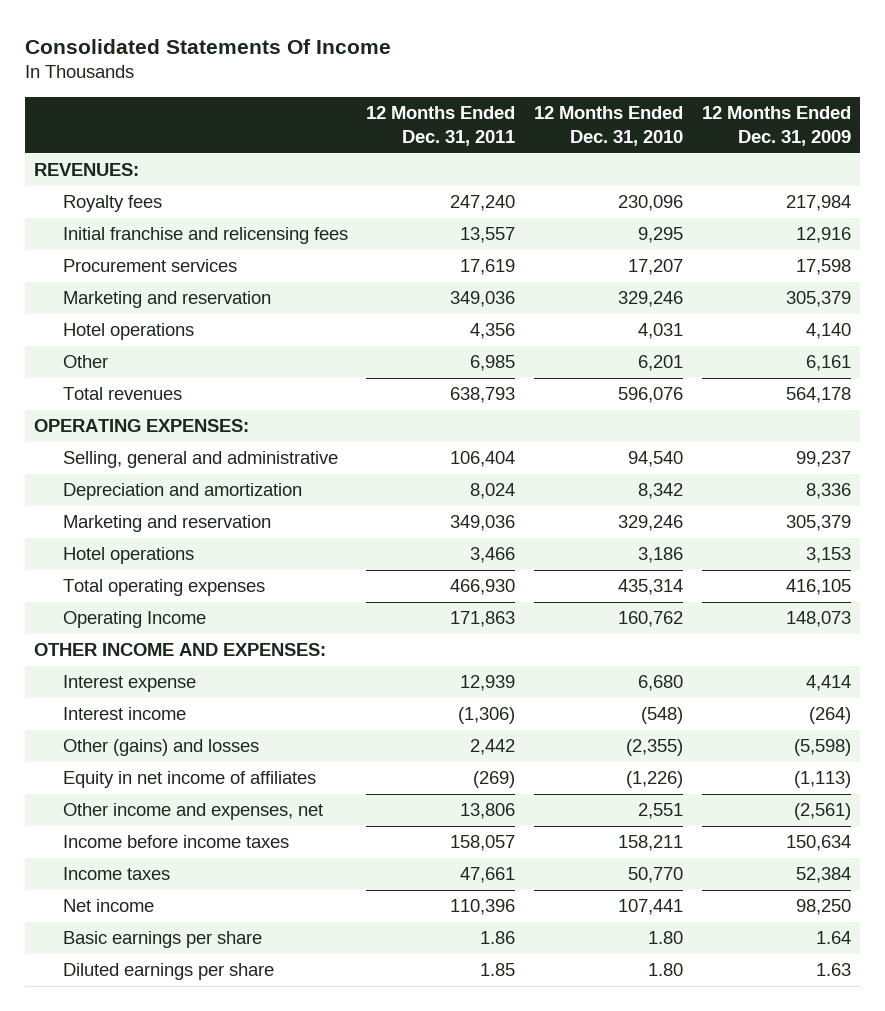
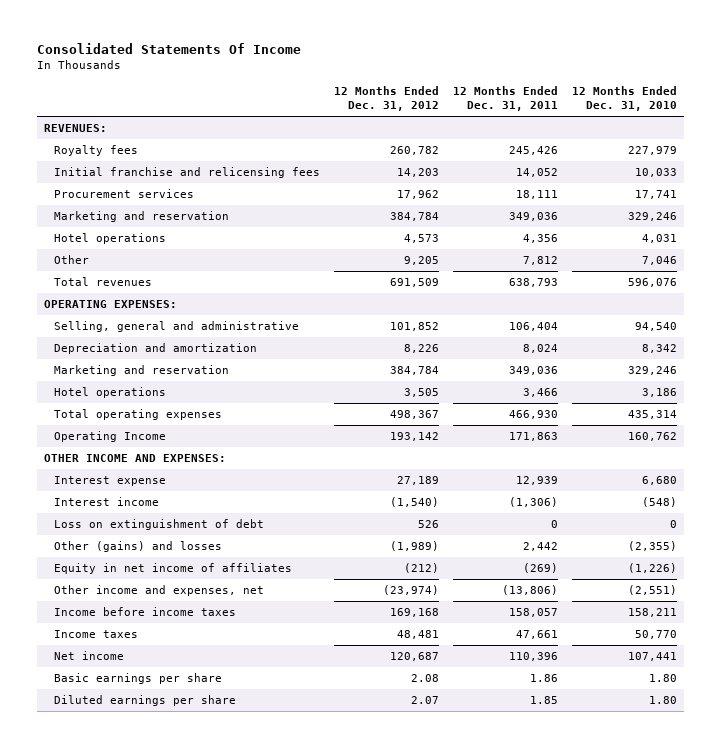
[701,106,851,146] 12 Months Ended Dec. 31, 2009 -> none
none -> [333,85,439,112] 12 Months Ended Dec. 31, 2012
[450,195,516,212] 247,240 -> [509,145,559,155] 245,426
[618,195,684,212] 230,096 -> [628,145,678,155] 227,979
[460,227,516,244] 13,557 -> [516,167,559,177] 14,052
[638,227,684,244] 9,295 -> [635,167,678,177] 10,033
[460,259,516,276] 17,619 -> [516,189,559,199] 18,111
[628,259,684,276] 17,207 -> [635,189,678,199] 17,741
[470,355,516,372] 6,985 -> [523,255,559,265] 7,812
[638,355,684,372] 6,201 -> [642,255,678,265] 7,046
none -> [53,518,264,530] Loss on extinguishment of debt
[460,803,516,820] 13,806 -> [502,584,559,595] (13,806)
[638,803,684,820] 2,551 -> [628,584,678,595] (2,551)

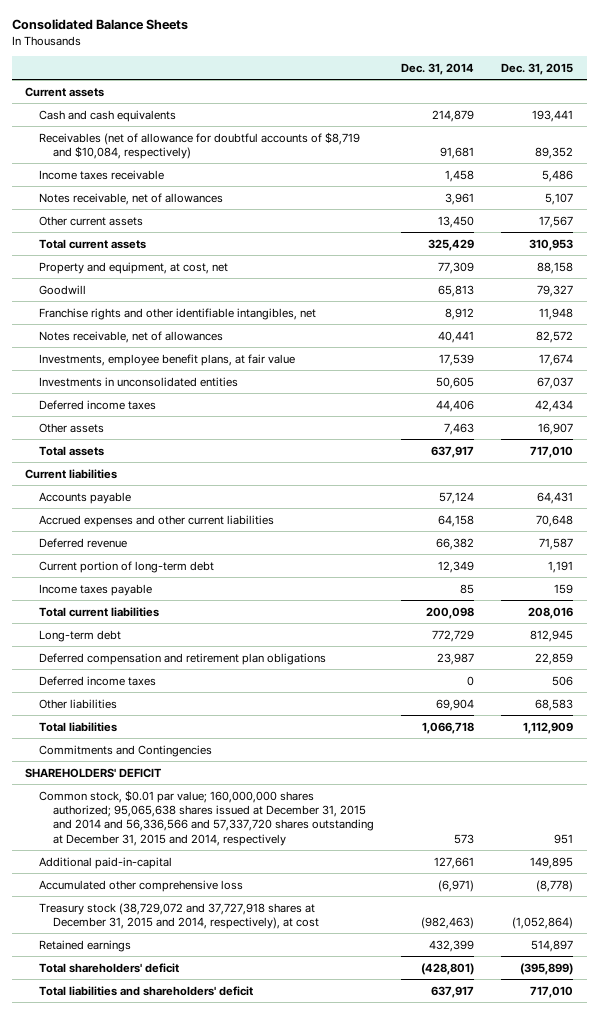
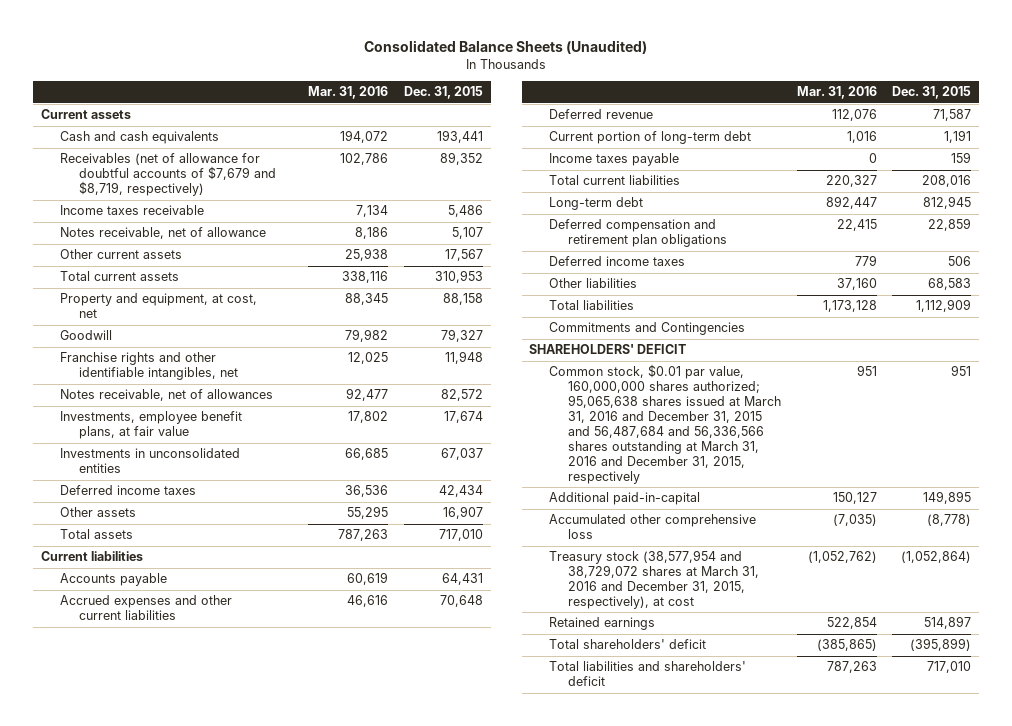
[11,19,188,31] Consolidated Balance Sheets -> [364,40,648,55] Consolidated Balance Sheets (Unaudited)
[401,62,475,75] Dec. 31, 2014 -> none
none -> [308,86,389,100] Mar. 31, 2016
[39,131,361,159] Receivables (net of allowance for doubtful accounts of $8,719 and $10,084, respectively) -> [60,153,277,197] Receivables (net of allowance for doubtful accounts of $7,679 and $8,719, respectively)
[39,192,224,205] Notes receivable, net of allowances -> [60,227,267,240] Notes receivable, net of allowance
[39,789,375,846] Common stock, $0.01 par value; 160,000,000 shares authorized; 95,065,638 shares issued at December 31, 2015 and 2014 and 56,336,566 and 57,337,720 shares outstanding at December 31, 2015 and 2014, respectively -> [548,364,781,484] Common stock, $0.01 par value, 160,000,000 shares authorized; 95,065,638 shares issued at March 31, 2016 and December 31, 2015 and 56,487,684 and 56,336,566 shares outstanding at March 31, 2016 and December 31, 2015, respectively
[39,902,320,929] Treasury stock (38,729,072 and 37,727,918 shares at December 31, 2015 and 2014, respectively), at cost -> [548,550,759,610] Treasury stock (38,577,954 and 38,729,072 shares at March 31, 2016 and December 31, 2015, respectively), at cost

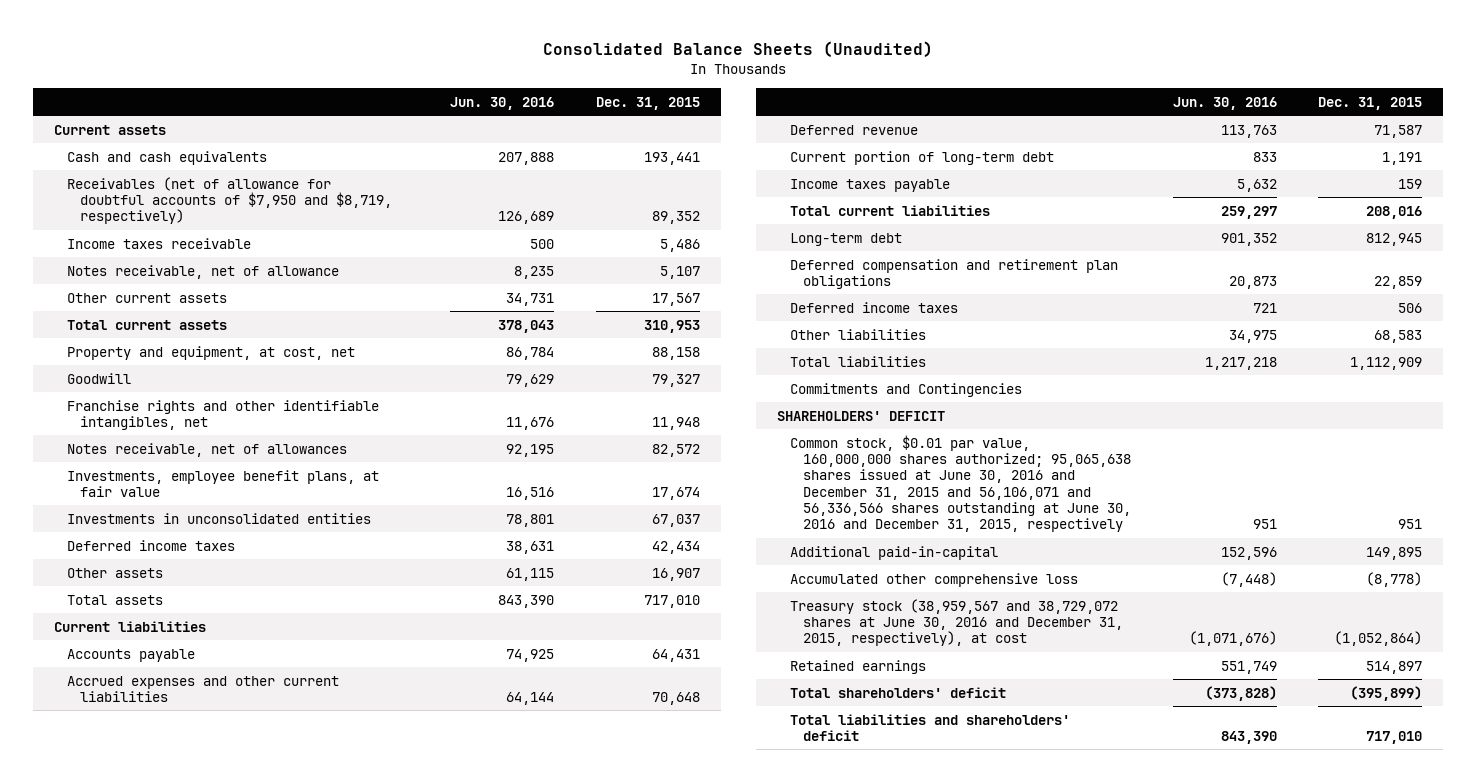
[308,86,389,100] Mar. 31, 2016 -> none
none -> [449,96,554,110] Jun. 30, 2016
[60,153,277,197] Receivables (net of allowance for doubtful accounts of $7,679 and $8,719, respectively) -> [67,176,393,225] Receivables (net of allowance for doubtful accounts of $7,950 and $8,719, respectively)
[548,364,781,484] Common stock, $0.01 par value, 160,000,000 shares authorized; 95,065,638 shares issued at March 31, 2016 and December 31, 2015 and 56,487,684 and 56,336,566 shares outstanding at March 31, 2016 and December 31, 2015, respectively -> [789,434,1131,533] Common stock, $0.01 par value, 160,000,000 shares authorized; 95,065,638 shares issued at June 30, 2016 and December 31, 2015 and 56,106,071 and 56,336,566 shares outstanding at June 30, 2016 and December 31, 2015, respectively
[548,550,759,610] Treasury stock (38,577,954 and 38,729,072 shares at March 31, 2016 and December 31, 2015, respectively), at cost -> [789,598,1123,647] Treasury stock (38,959,567 and 38,729,072 shares at June 30, 2016 and December 31, 2015, respectively), at cost

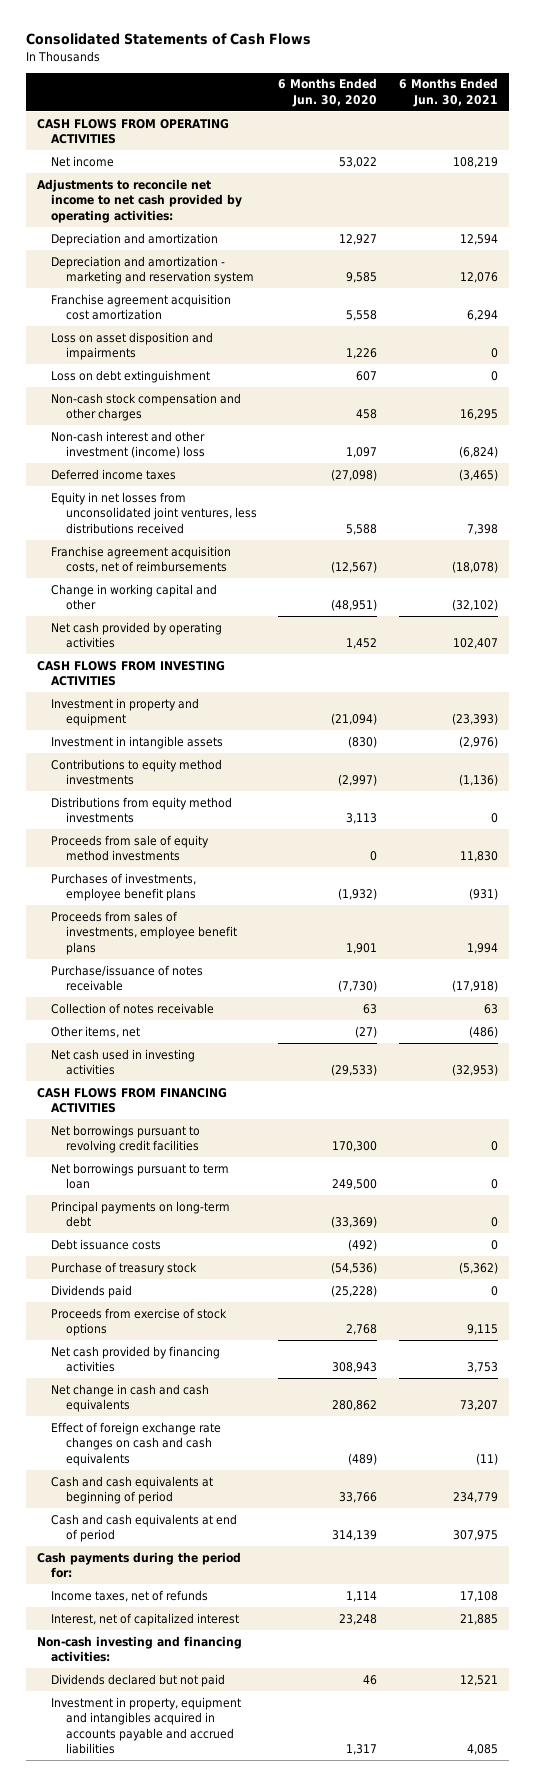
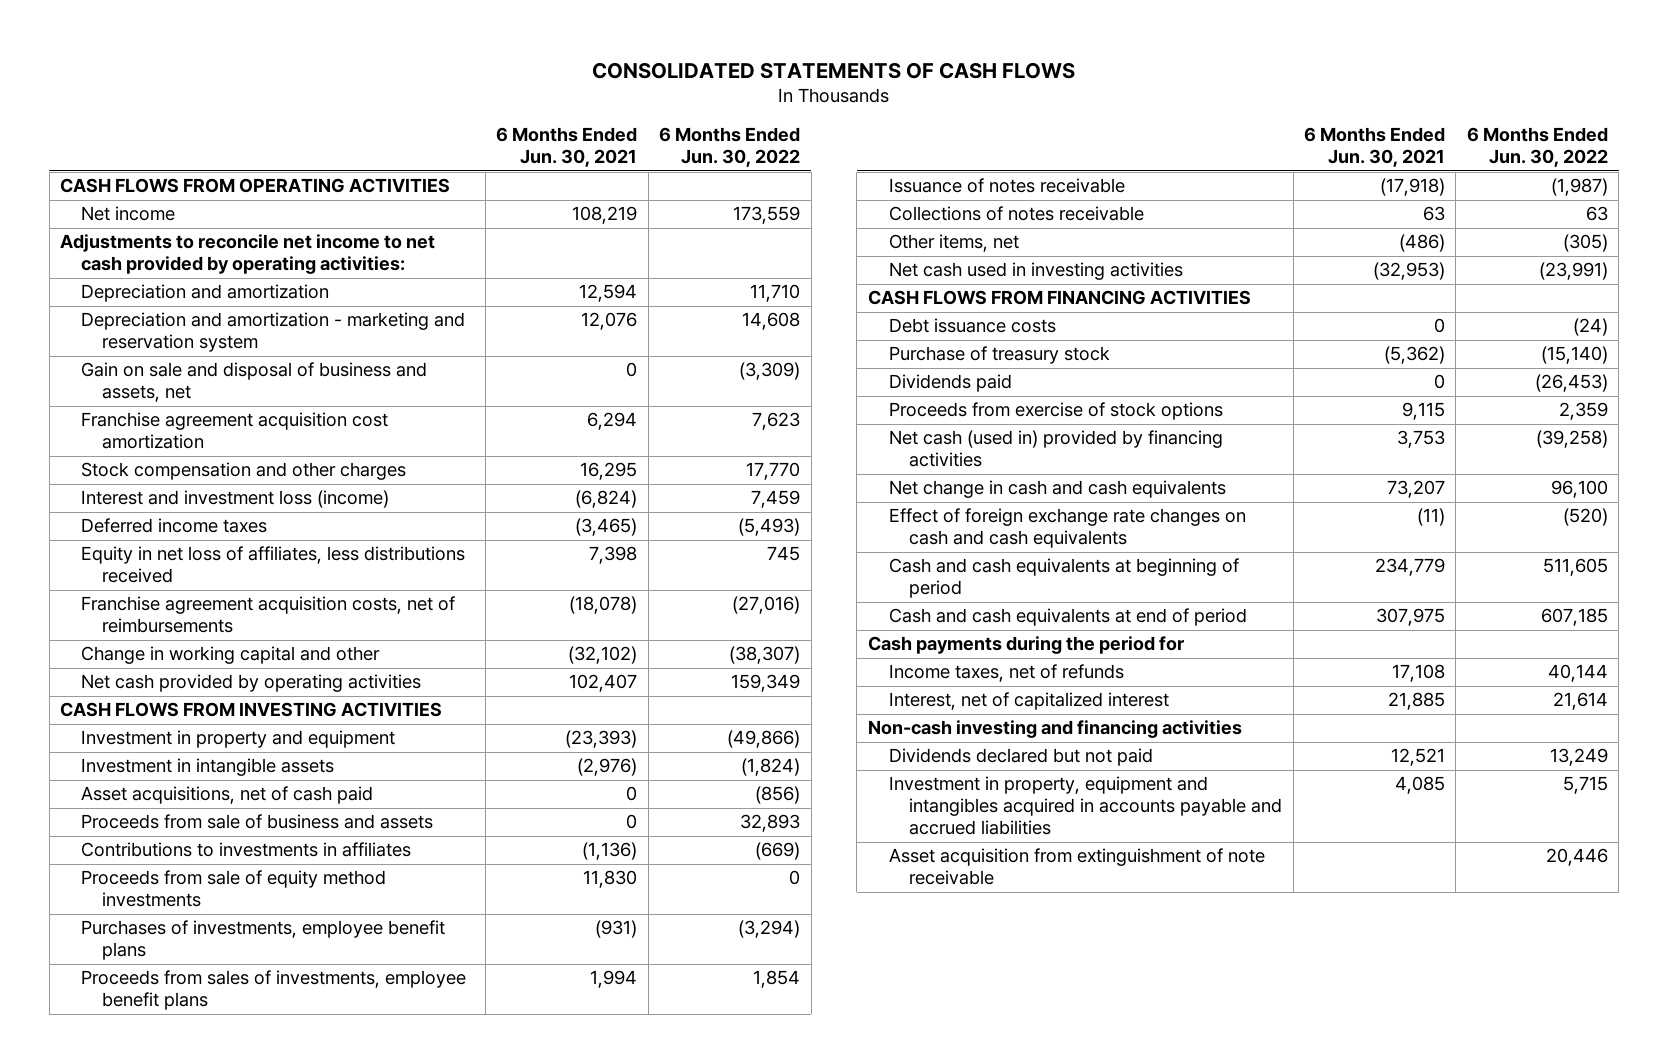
[25,33,311,46] Consolidated Statements of Cash Flows -> [591,61,1075,79] CONSOLIDATED STATEMENTS OF CASH FLOWS
[278,78,378,107] 6 Months Ended Jun. 30, 2020 -> none
none -> [659,127,801,168] 6 Months Ended Jun. 30, 2022
none -> [80,362,427,403] Gain on sale and disposal of business and assets, net
[51,331,214,361] Loss on asset disposition and impairments -> none
[51,369,211,383] Loss on debt extinguishment -> none
[51,392,242,422] Non-cash stock compensation and other charges -> [80,462,406,481] Stock compensation and other charges
[51,430,206,459] Non-cash interest and other investment (income) loss -> [80,490,389,509] Interest and investment loss (income)
[51,491,257,534] Equity in net losses from unconsolidated joint ventures, less distributions received -> [80,546,465,584] Equity in net loss of affiliates, less distributions received
[51,796,233,824] Distributions from equity method investments -> none
none -> [80,786,373,805] Asset acquisitions, net of cash paid
none -> [80,814,433,830] Proceeds from sale of business and assets
[51,758,223,786] Contributions to equity method investments -> [80,842,411,858] Contributions to investments in affiliates
[51,964,204,992] Purchase/issuance of notes receivable -> [888,178,1125,194] Issuance of notes receivable
[51,1002,215,1014] Collection of notes receivable -> [888,206,1144,222] Collections of notes receivable
[51,1124,201,1154] Net borrowings pursuant to revolving credit facilities -> none
[51,1162,230,1190] Net borrowings pursuant to term loan -> none
[51,1200,231,1228] Principal payments on long-term debt -> none
[51,1345,221,1373] Net cash provided by financing activities -> [888,430,1223,468] Net cash (used in) provided by financing activities
[36,1551,241,1579] Cash payments during the period for: -> [867,636,1184,655] Cash payments during the period for
[36,1635,242,1663] Non-cash investing and financing activities: -> [867,720,1242,739] Non-cash investing and financing activities
none -> [888,848,1265,886] Asset acquisition from extinguishment of note receivable

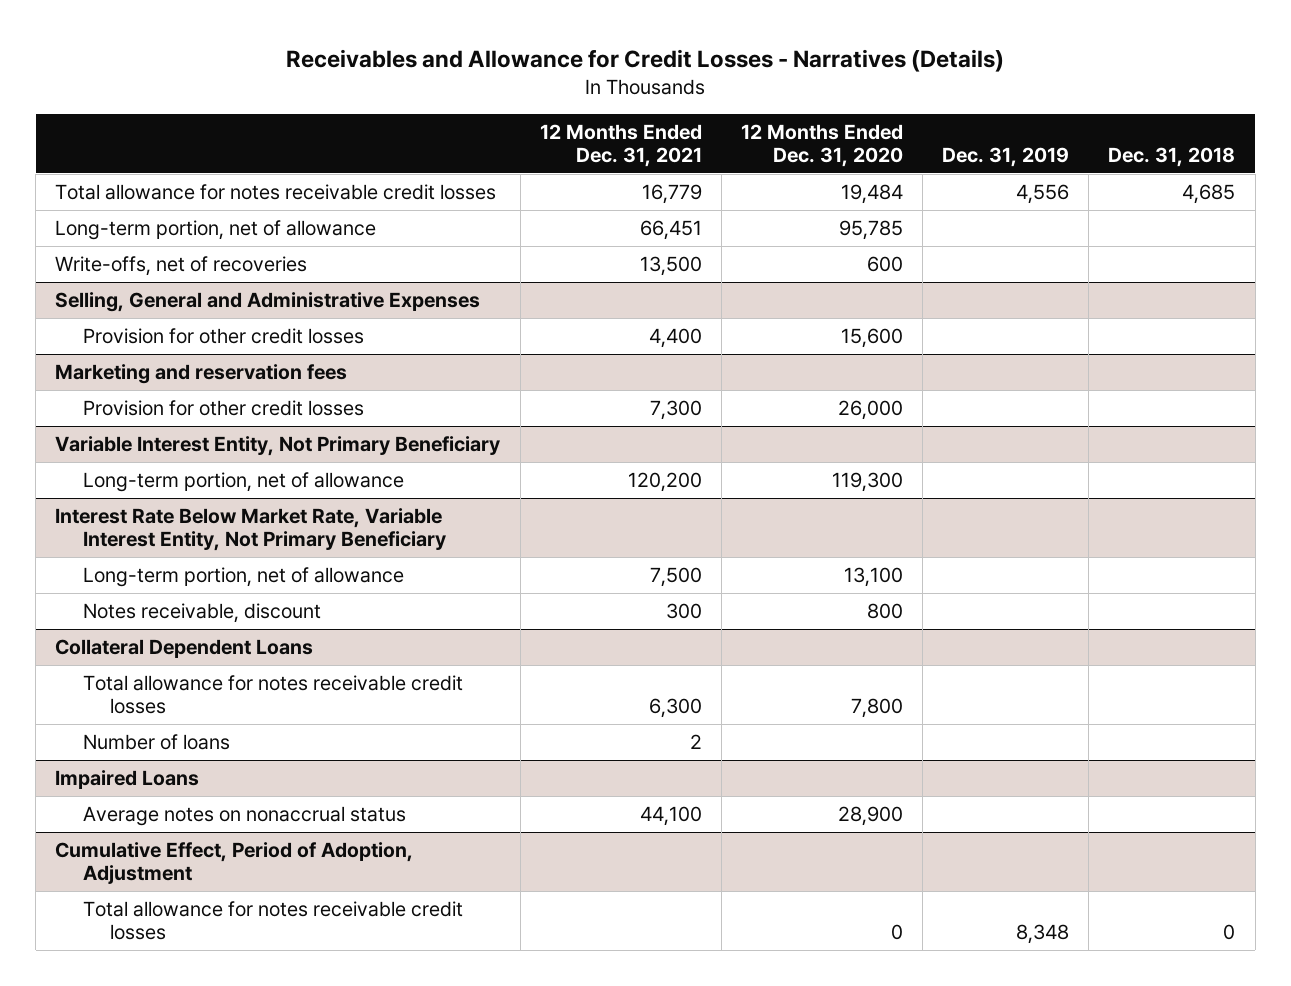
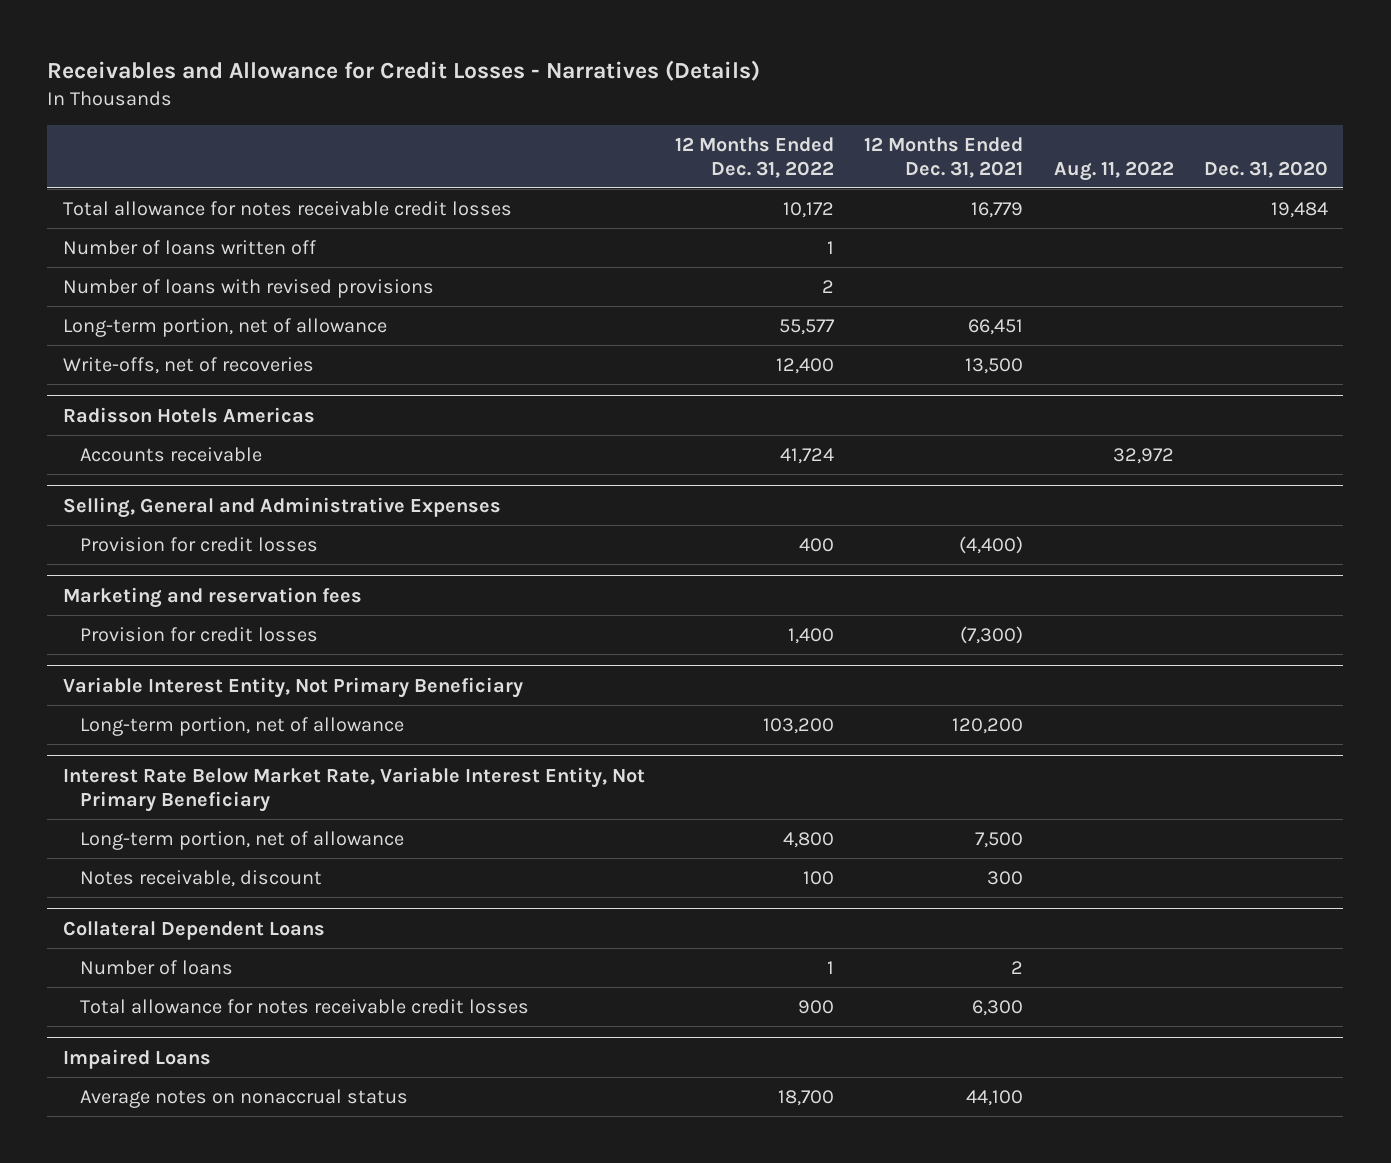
[740,123,903,168] 12 Months Ended Dec. 31, 2020 -> none
[942,147,1070,168] Dec. 31, 2019 -> none
[1108,147,1236,168] Dec. 31, 2018 -> none
none -> [674,136,834,178] 12 Months Ended Dec. 31, 2022
none -> [1053,160,1174,181] Aug. 11, 2022
none -> [1204,160,1329,178] Dec. 31, 2020
none -> [62,239,316,255] Number of loans written off
none -> [62,278,434,298] Number of loans with revised provisions
none -> [62,406,315,423] Radisson Hotels Americas
none -> [79,446,262,462] Accounts receivable
[82,328,364,345] Provision for other credit losses -> [79,536,318,552] Provision for credit losses
[648,328,702,349] 4,400 -> [959,535,1024,554] (4,400)
[82,400,364,417] Provision for other credit losses -> [79,626,318,642] Provision for credit losses
[649,400,702,421] 7,300 -> [960,625,1024,644] (7,300)
[82,675,463,715] Total allowance for notes receivable credit losses -> [79,998,529,1014] Total allowance for notes receivable credit losses
[55,842,414,885] Cumulative Effect, Period of Adoption, Adjustment -> none
[82,901,463,941] Total allowance for notes receivable credit losses -> none

